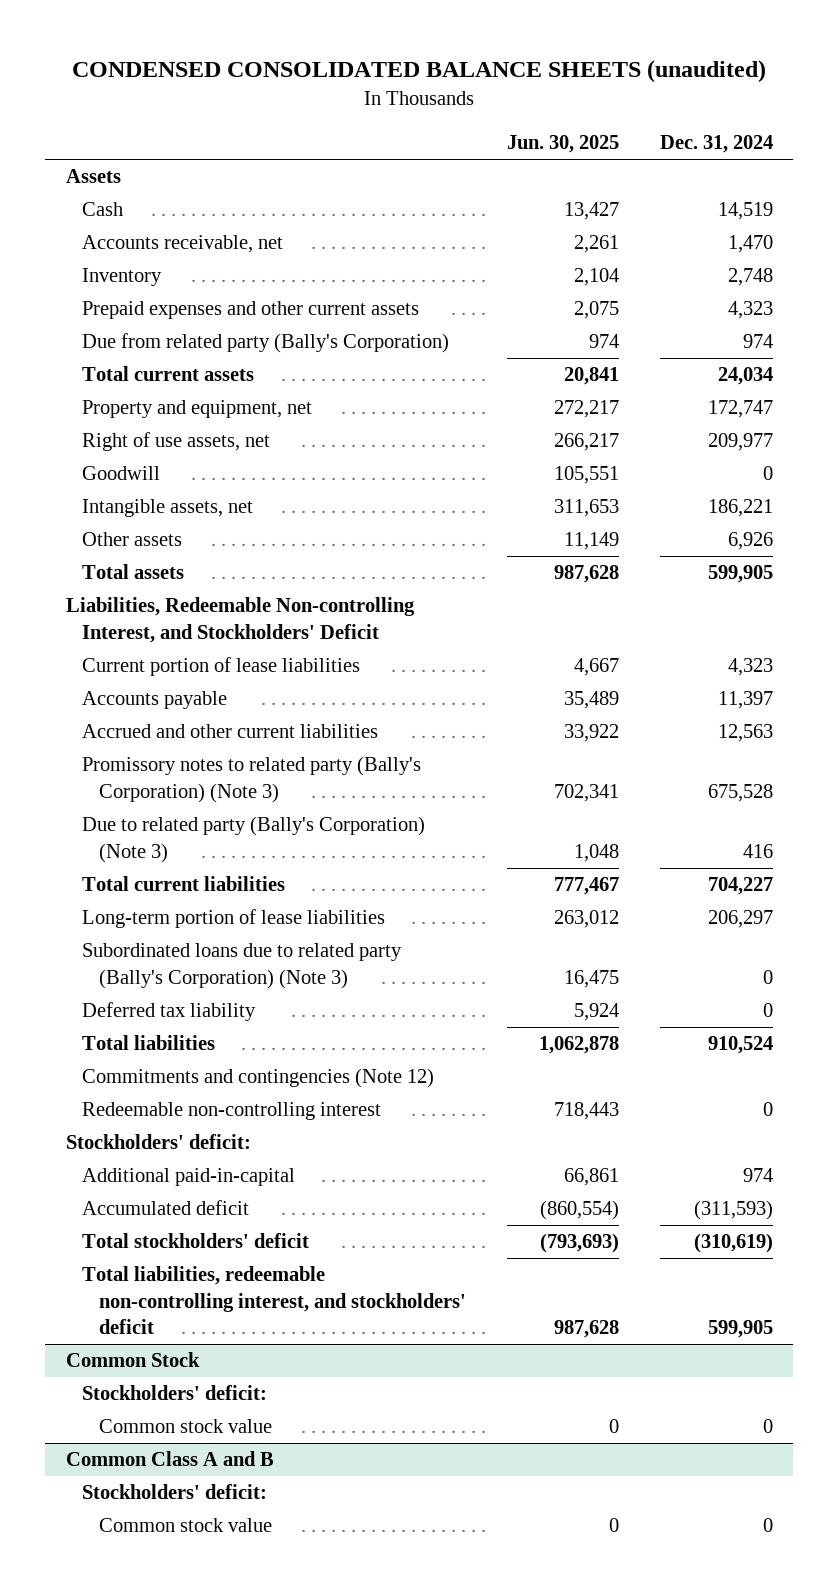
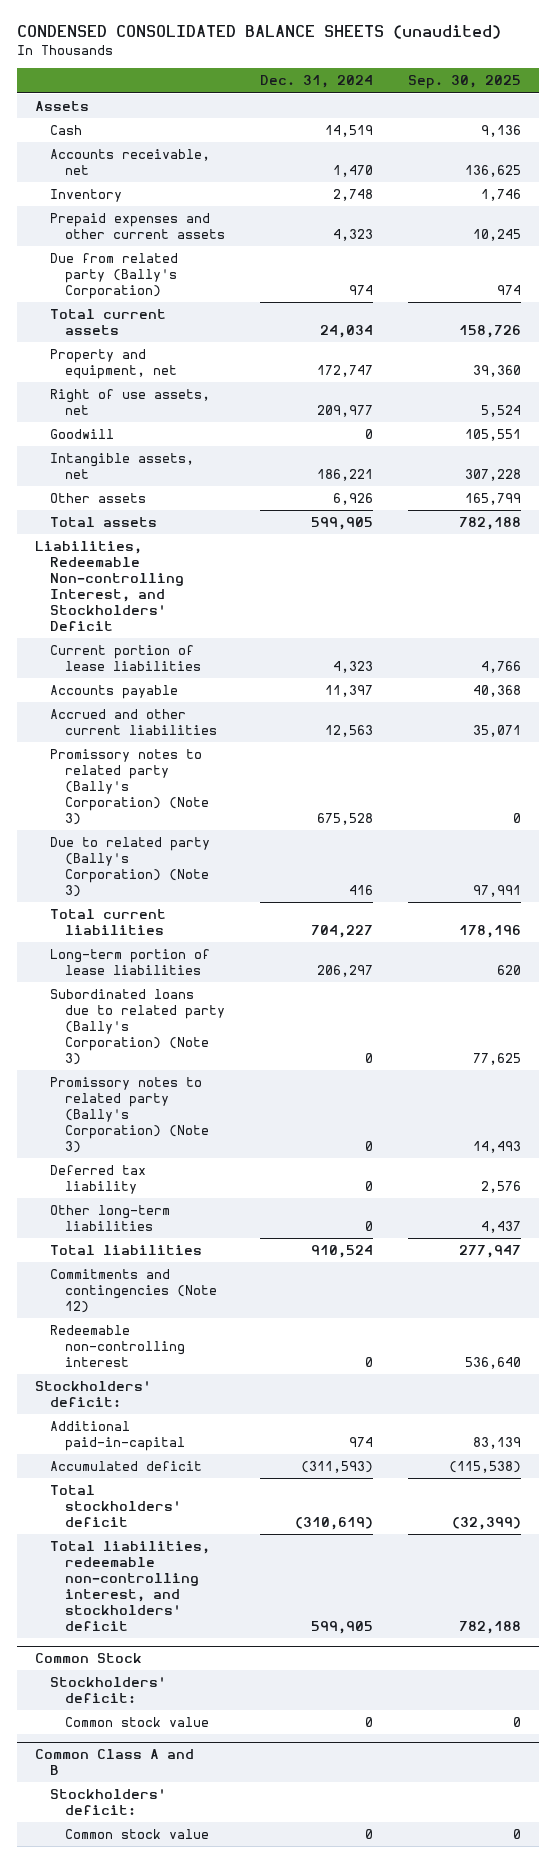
[506,135,619,154] Jun. 30, 2025 -> none
none -> [408,75,522,90] Sep. 30, 2025
none -> [49,1077,209,1154] Promissory notes to related party (Bally's Corporation) (Note 3)
none -> [49,1205,170,1232] Other long-term liabilities

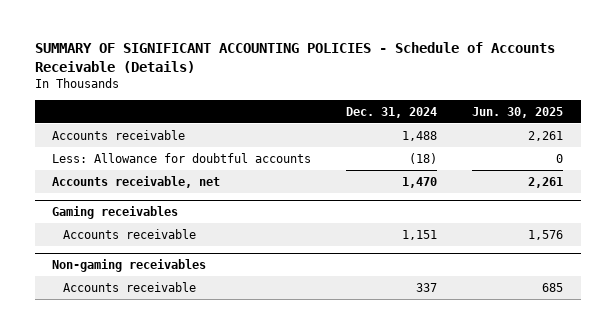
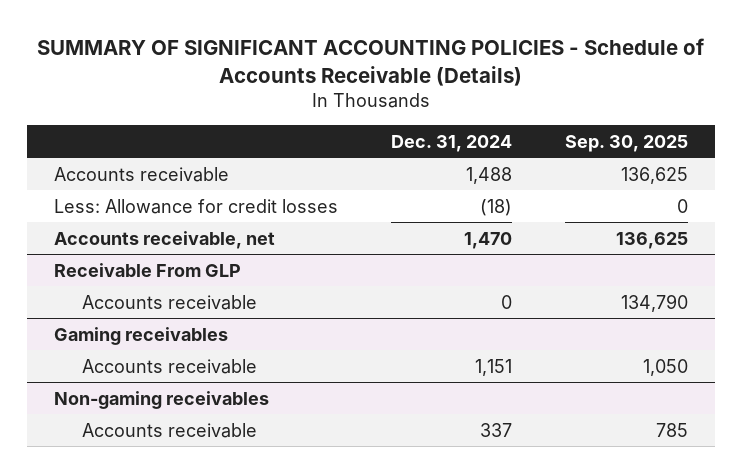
[472,106,564,118] Jun. 30, 2025 -> none
none -> [565,134,689,152] Sep. 30, 2025
[52,152,312,163] Less: Allowance for doubtful accounts -> [53,198,338,214] Less: Allowance for credit losses
none -> [53,262,241,277] Receivable From GLP
none -> [82,294,258,310] Accounts receivable

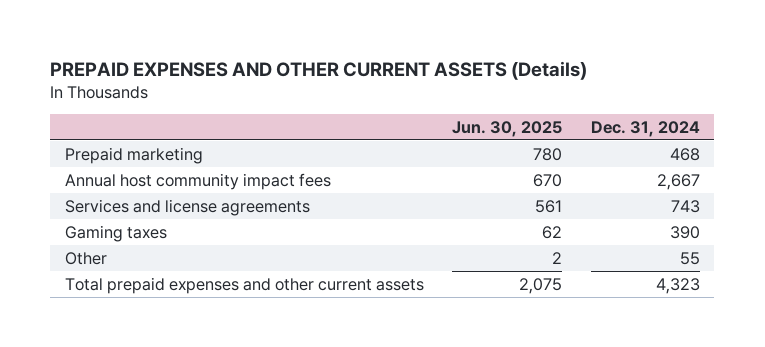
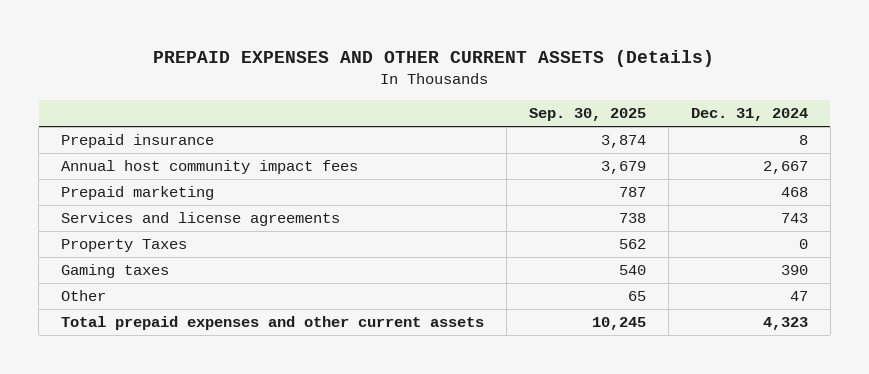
[452,120,563,137] Jun. 30, 2025 -> none
none -> [528,107,646,121] Sep. 30, 2025
none -> [61,134,215,149] Prepaid insurance
[64,146,203,164] Prepaid marketing -> [61,186,215,201] Prepaid marketing
none -> [61,239,188,253] Property Taxes
[679,251,700,265] 55 -> [789,291,808,302] 47

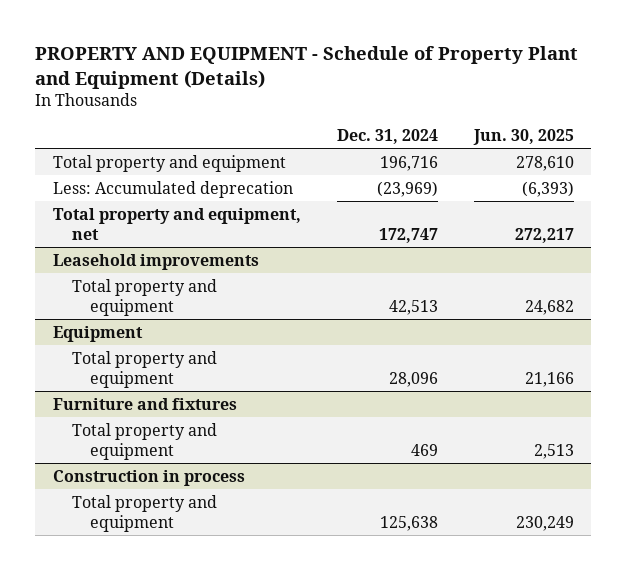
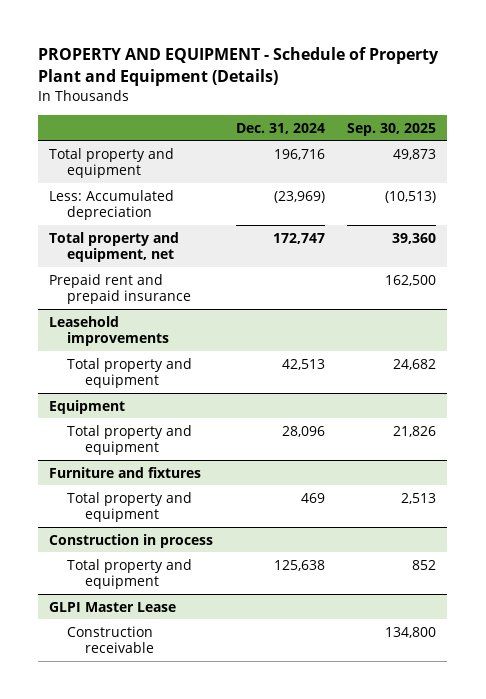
[472,128,574,145] Jun. 30, 2025 -> none
none -> [347,122,437,136] Sep. 30, 2025
[53,180,294,198] Less: Accumulated deprecation -> [49,189,175,221] Less: Accumulated depreciation
none -> [49,273,192,305] Prepaid rent and prepaid insurance
none -> [49,601,177,612] GLPI Master Lease
none -> [67,625,154,654] Construction receivable

